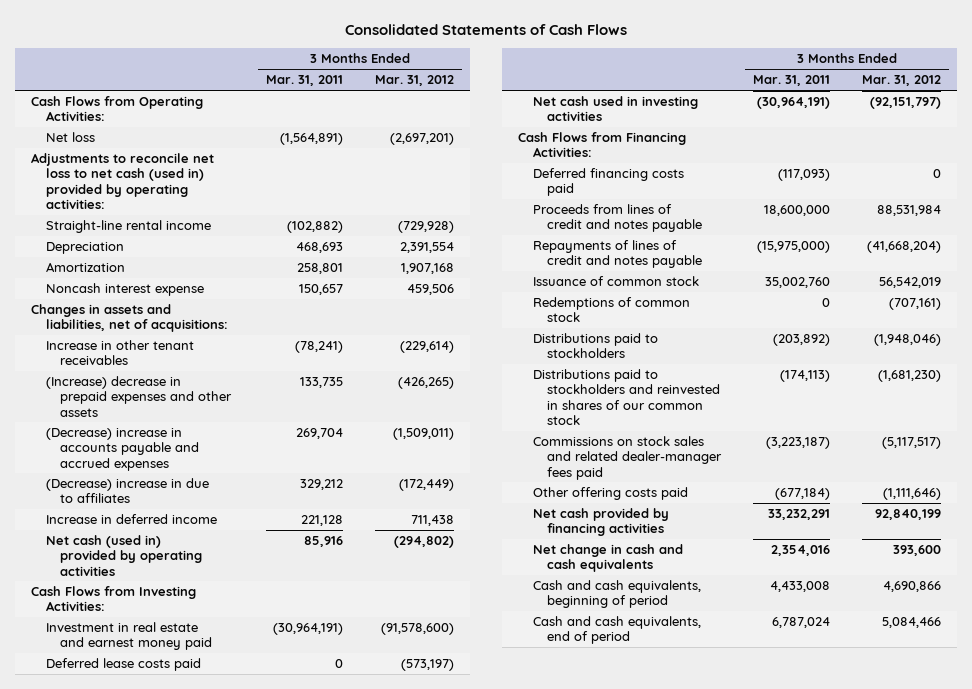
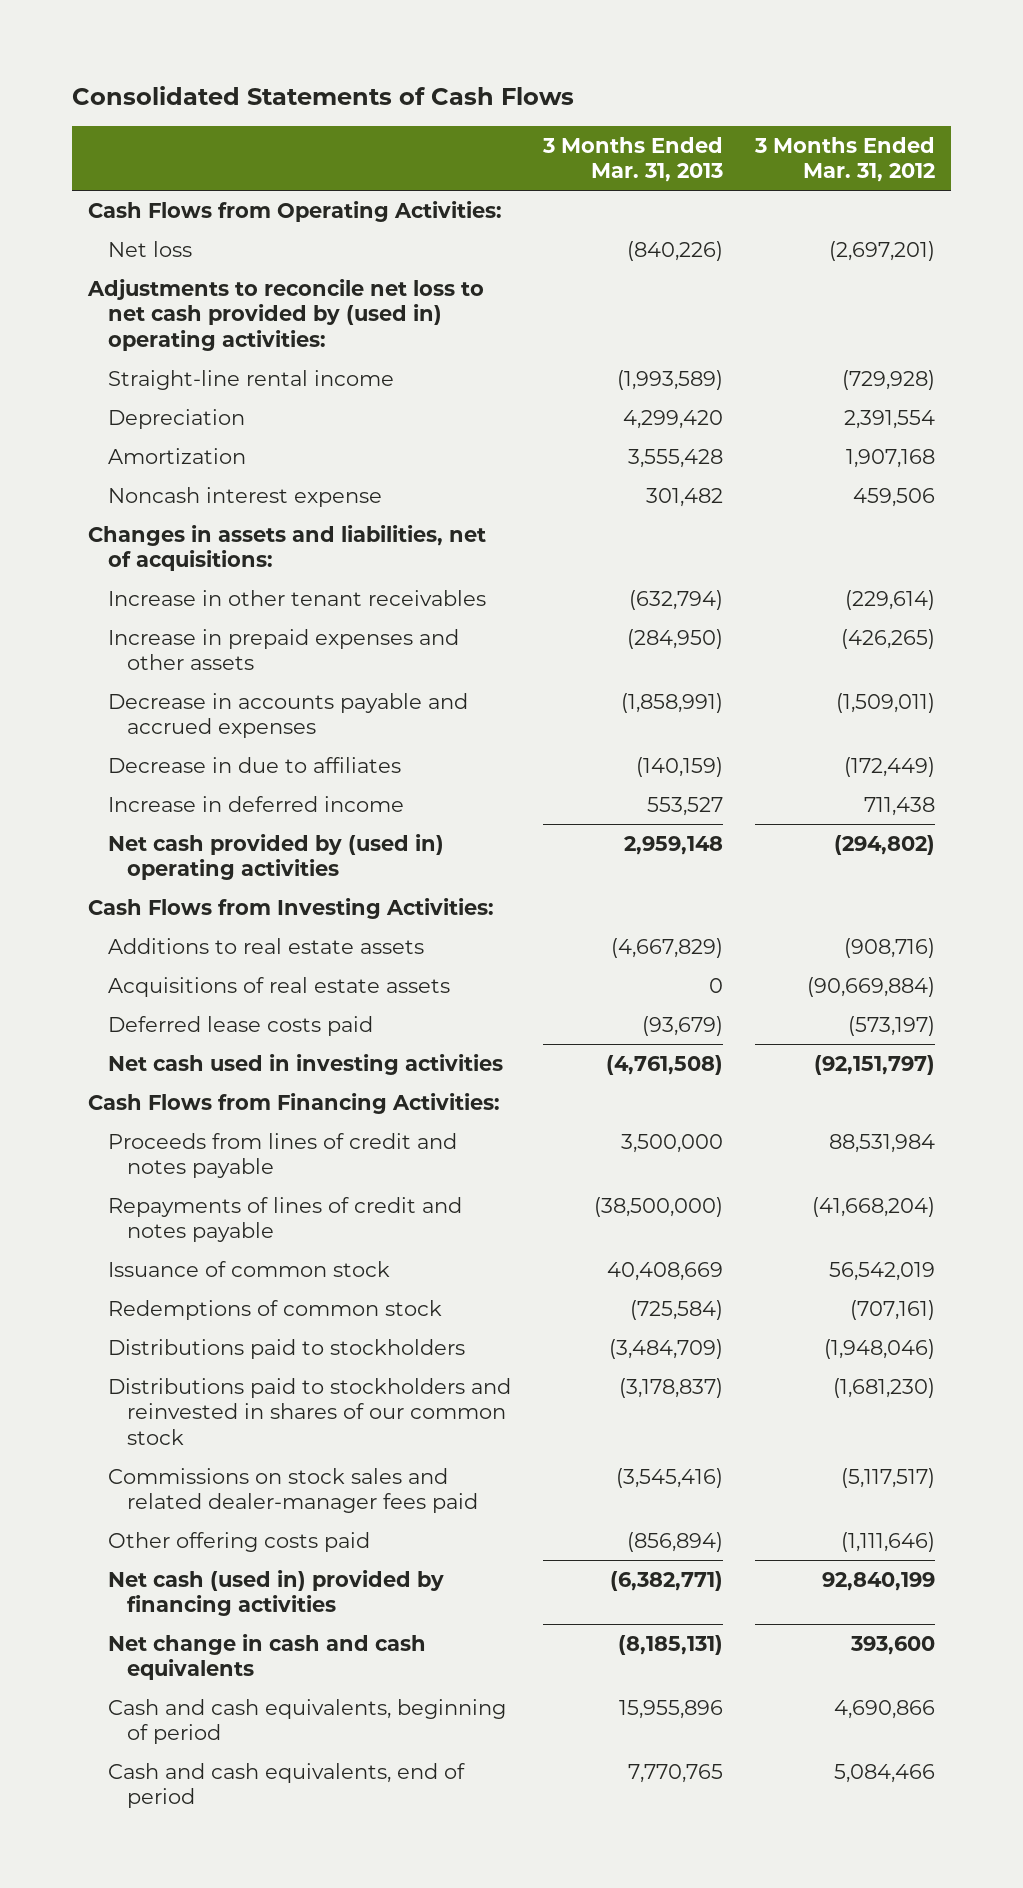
[266,75,344,87] Mar. 31, 2011 -> none
none -> [541,136,723,183] 3 Months Ended Mar. 31, 2013
[31,153,215,209] Adjustments to reconcile net loss to net cash (used in) provided by operating activities: -> [87,278,485,351] Adjustments to reconcile net loss to net cash provided by (used in) operating activities:
[45,376,233,417] (Increase) decrease in prepaid expenses and other assets -> [107,628,459,671] Increase in prepaid expenses and other assets
[45,428,200,471] (Decrease) increase in accounts payable and accrued expenses -> [107,692,468,739] Decrease in accounts payable and accrued expenses
[45,478,209,504] (Decrease) increase in due to affiliates -> [107,756,401,773] Decrease in due to affiliates
[45,535,203,576] Net cash (used in) provided by operating activities -> [107,833,444,881] Net cash provided by (used in) operating activities
[45,622,213,651] Investment in real estate and earnest money paid -> none
none -> [107,937,424,954] Additions to real estate assets
none -> [107,976,450,997] Acquisitions of real estate assets
[532,168,684,197] Deferred financing costs paid -> none
[532,508,669,537] Net cash provided by financing activities -> [107,1569,444,1617] Net cash (used in) provided by financing activities

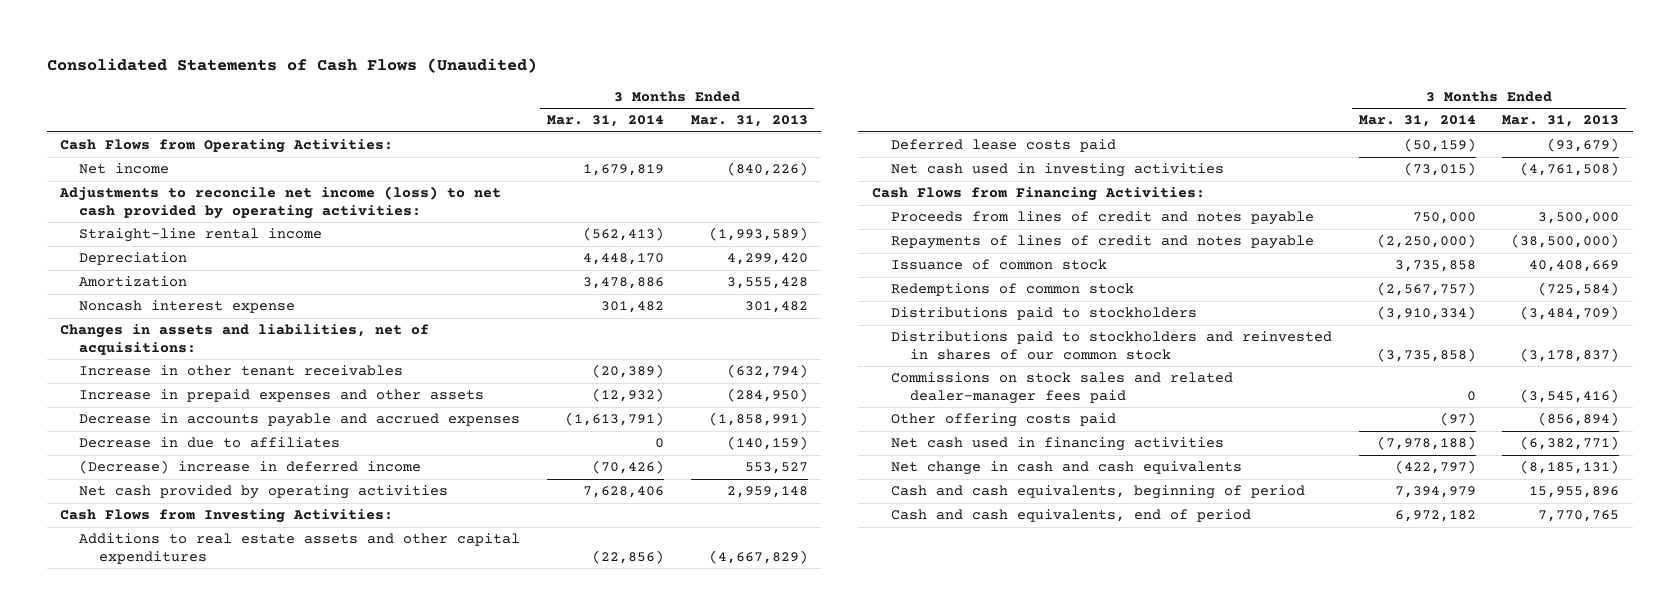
[72,86,575,106] Consolidated Statements of Cash Flows -> [46,57,537,73] Consolidated Statements of Cash Flows (Unaudited)
[753,136,935,183] 3 Months Ended Mar. 31, 2012 -> none
none -> [547,115,665,128] Mar. 31, 2014
[107,240,192,257] Net loss -> [79,163,170,175] Net income
[87,278,485,351] Adjustments to reconcile net loss to net cash provided by (used in) operating activities: -> [59,186,502,219] Adjustments to reconcile net income (loss) to net cash provided by operating activities:
[107,795,404,812] Increase in deferred income -> [79,460,422,475] (Decrease) increase in deferred income
[107,833,444,881] Net cash provided by (used in) operating activities -> [79,485,449,500] Net cash provided by operating activities
[107,976,450,997] Acquisitions of real estate assets -> none
[107,937,424,954] Additions to real estate assets -> [79,533,521,564] Additions to real estate assets and other capital expenditures
[107,1569,444,1617] Net cash (used in) provided by financing activities -> [890,437,1224,452] Net cash used in financing activities

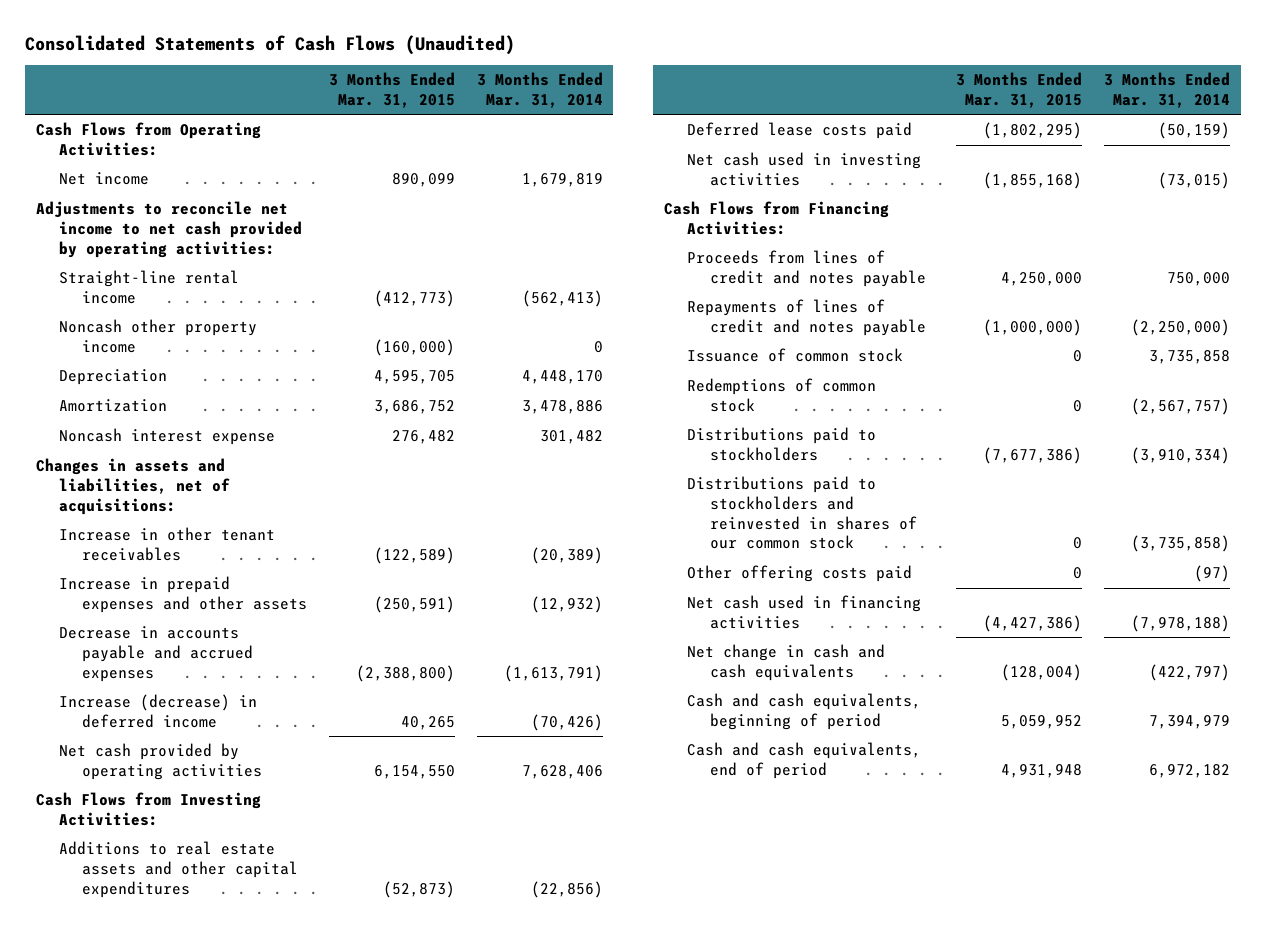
[690,115,808,128] Mar. 31, 2013 -> none
none -> [328,72,455,109] 3 Months Ended Mar. 31, 2015
[59,186,502,219] Adjustments to reconcile net income (loss) to net cash provided by operating activities: -> [36,201,303,258] Adjustments to reconcile net income to net cash provided by operating activities:
none -> [59,319,258,353] Noncash other property income
[79,437,341,449] Decrease in due to affiliates -> none
[79,460,422,475] (Decrease) increase in deferred income -> [59,694,258,728] Increase (decrease) in deferred income
[890,372,1233,404] Commissions on stock sales and related dealer-manager fees paid -> none

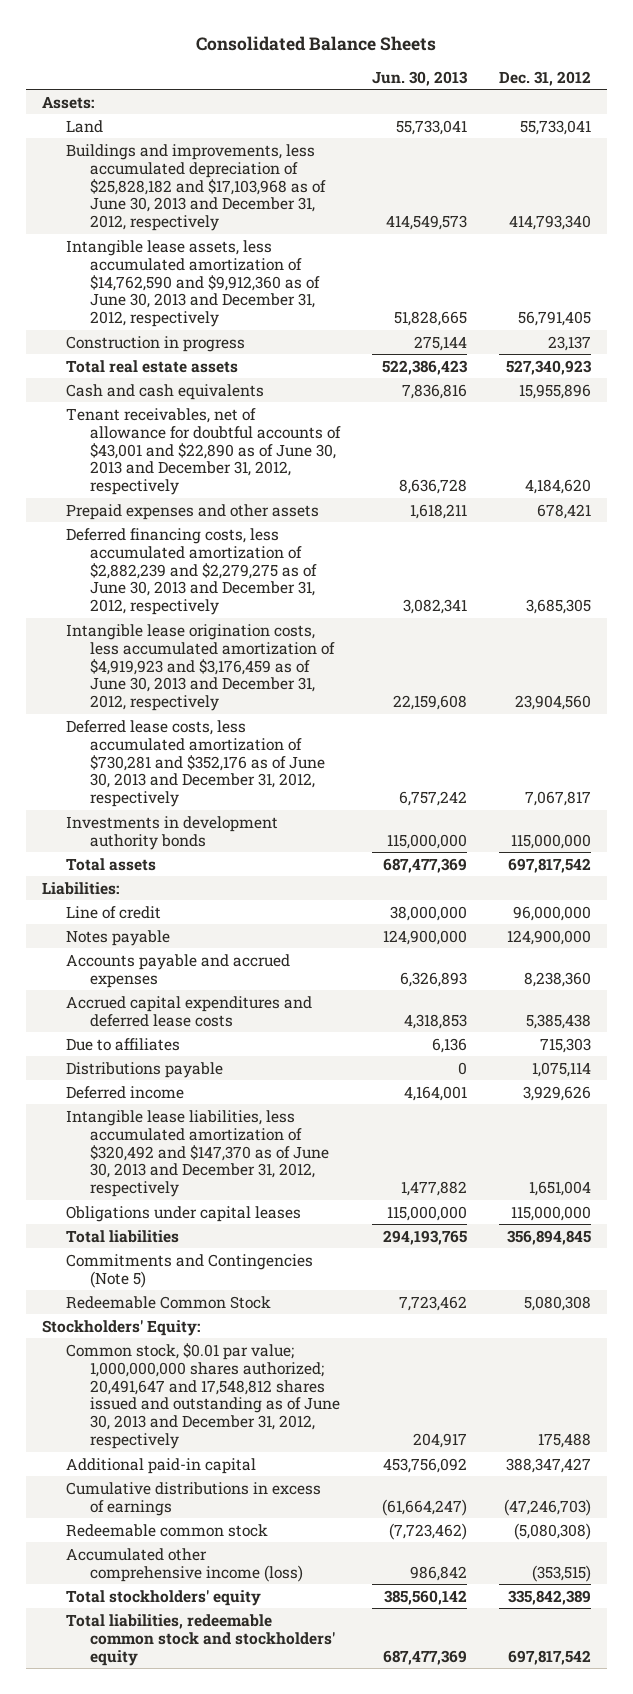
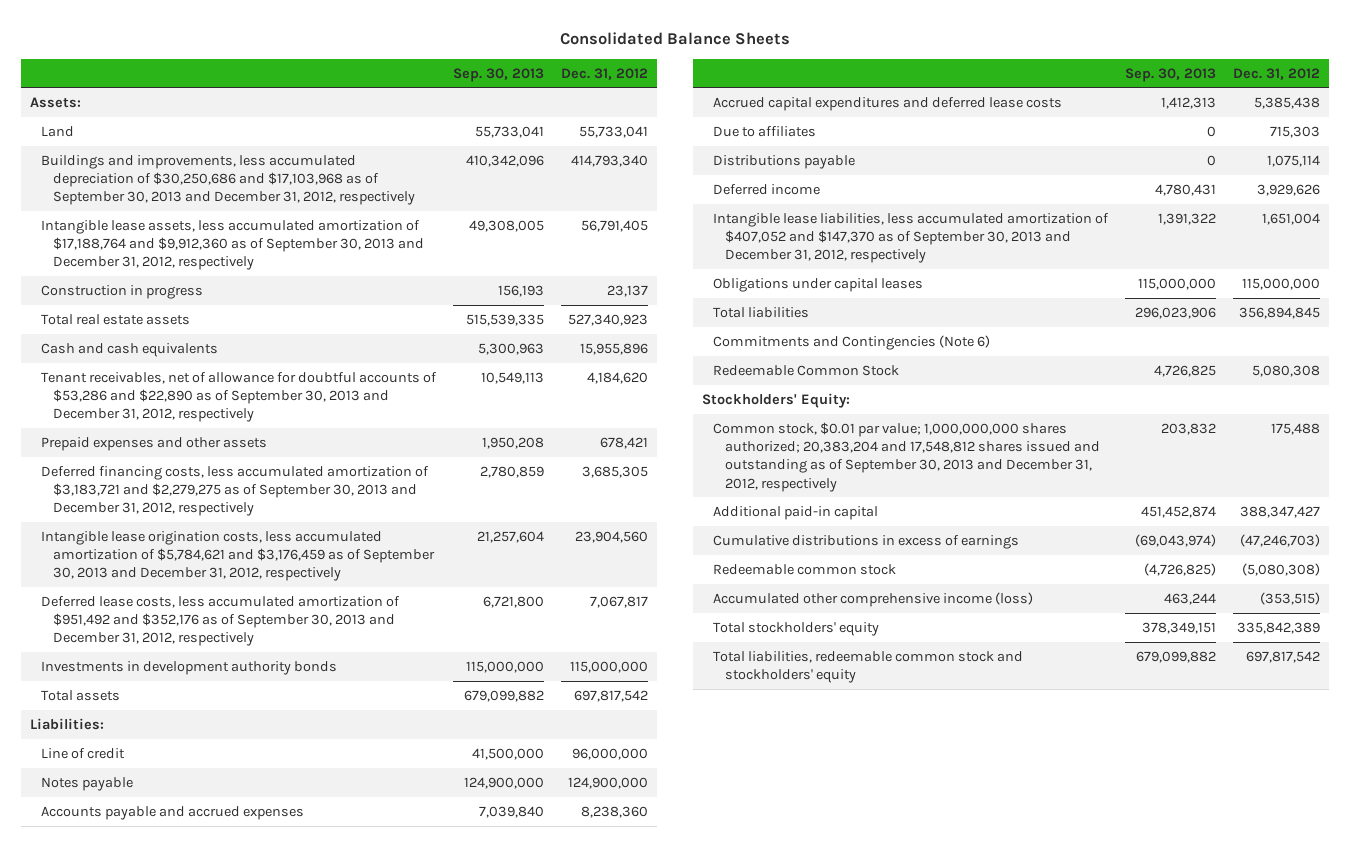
[372,70,469,86] Jun. 30, 2013 -> none
none -> [453,67,545,82] Sep. 30, 2013
[66,143,327,232] Buildings and improvements, less accumulated depreciation of $25,828,182 and $17,103,968 as of June 30, 2013 and December 31, 2012, respectively -> [41,154,415,206] Buildings and improvements, less accumulated depreciation of $30,250,686 and $17,103,968 as of September 30, 2013 and December 31, 2012, respectively
[66,239,321,328] Intangible lease assets, less accumulated amortization of $14,762,590 and $9,912,360 as of June 30, 2013 and December 31, 2012, respectively -> [41,219,424,271] Intangible lease assets, less accumulated amortization of $17,188,764 and $9,912,360 as of September 30, 2013 and December 31, 2012, respectively
[66,407,342,496] Tenant receivables, net of allowance for doubtful accounts of $43,001 and $22,890 as of June 30, 2013 and December 31, 2012, respectively -> [41,371,438,423] Tenant receivables, net of allowance for doubtful accounts of $53,286 and $22,890 as of September 30, 2013 and December 31, 2012, respectively
[66,527,318,616] Deferred financing costs, less accumulated amortization of $2,882,239 and $2,279,275 as of June 30, 2013 and December 31, 2012, respectively -> [41,465,430,517] Deferred financing costs, less accumulated amortization of $3,183,721 and $2,279,275 as of September 30, 2013 and December 31, 2012, respectively
[66,623,336,712] Intangible lease origination costs, less accumulated amortization of $4,919,923 and $3,176,459 as of June 30, 2013 and December 31, 2012, respectively -> [41,530,435,582] Intangible lease origination costs, less accumulated amortization of $5,784,621 and $3,176,459 as of September 30, 2013 and December 31, 2012, respectively
[66,719,326,808] Deferred lease costs, less accumulated amortization of $730,281 and $352,176 as of June 30, 2013 and December 31, 2012, respectively -> [41,595,401,647] Deferred lease costs, less accumulated amortization of $951,492 and $352,176 as of September 30, 2013 and December 31, 2012, respectively
[66,1109,330,1198] Intangible lease liabilities, less accumulated amortization of $320,492 and $147,370 as of June 30, 2013 and December 31, 2012, respectively -> [713,212,1110,264] Intangible lease liabilities, less accumulated amortization of $407,052 and $147,370 as of September 30, 2013 and December 31, 2012, respectively
[66,1253,314,1288] Commitments and Contingencies (Note 5) -> [713,334,991,350] Commitments and Contingencies (Note 6)
[66,1342,341,1450] Common stock, $0.01 par value; 1,000,000,000 shares authorized; 20,491,647 and 17,548,812 shares issued and outstanding as of June 30, 2013 and December 31, 2012, respectively -> [713,421,1100,492] Common stock, $0.01 par value; 1,000,000,000 shares authorized; 20,383,204 and 17,548,812 shares issued and outstanding as of September 30, 2013 and December 31, 2012, respectively

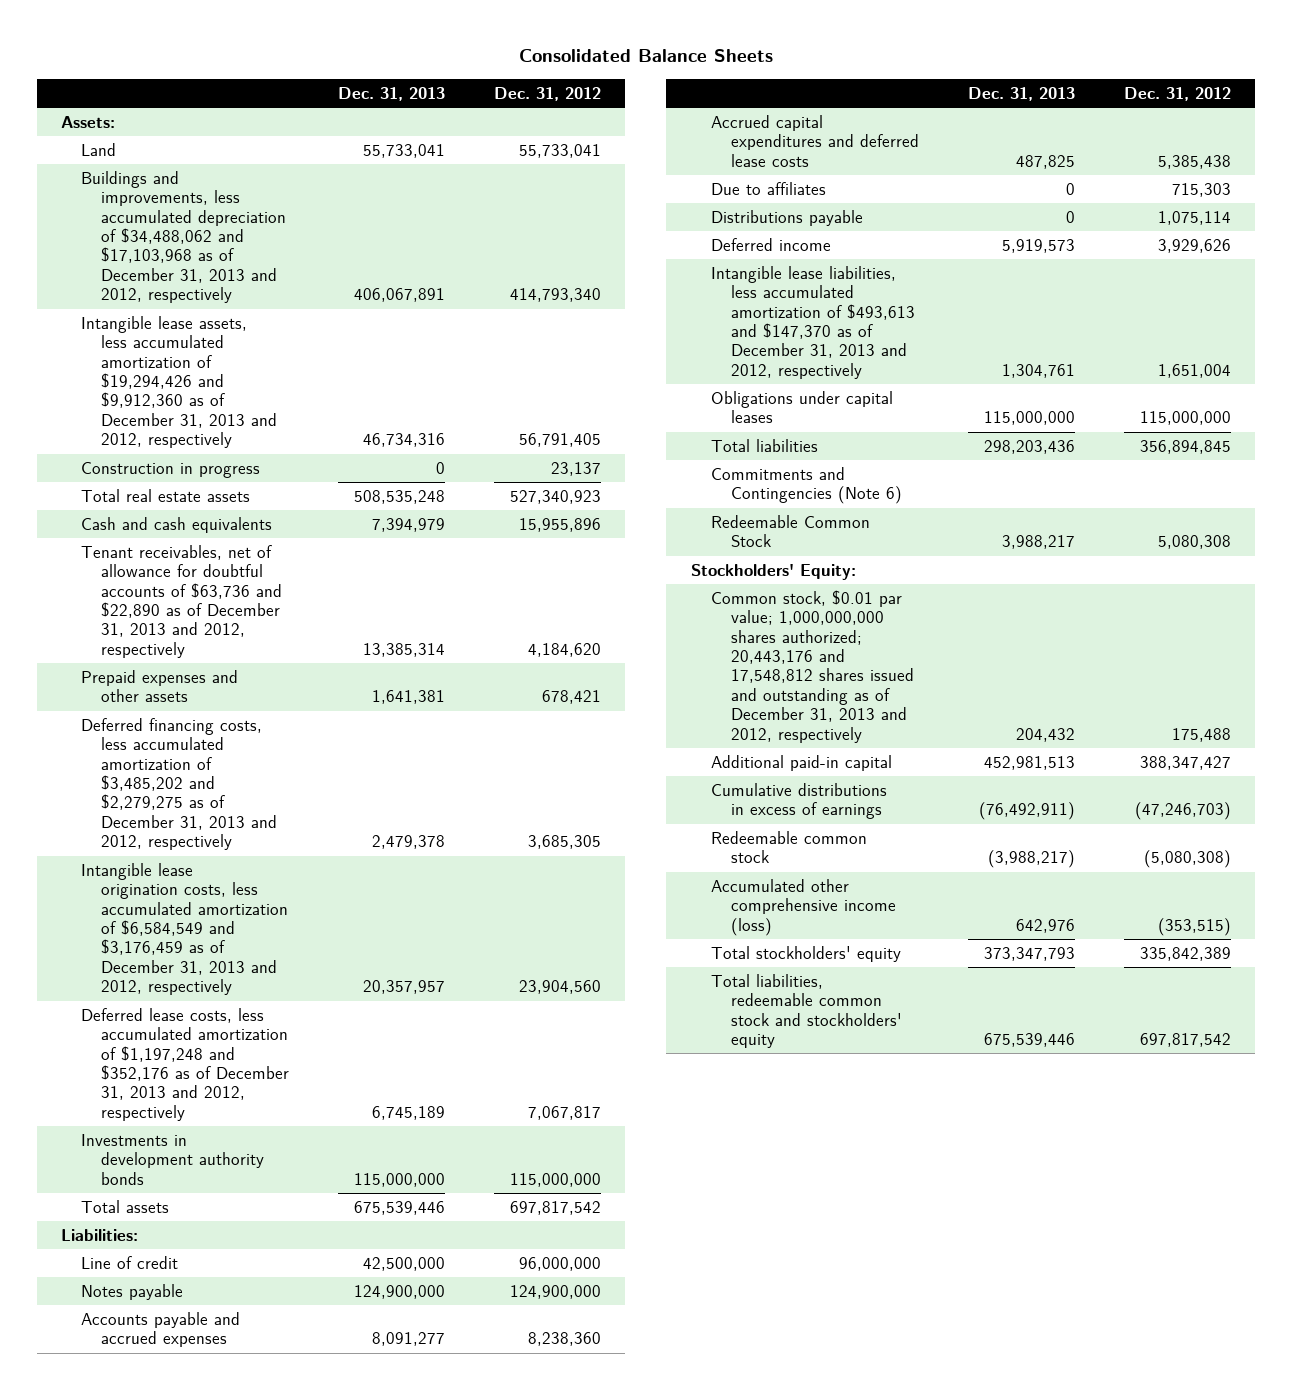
[453,67,545,82] Sep. 30, 2013 -> none
none -> [338,86,446,101] Dec. 31, 2013
[41,154,415,206] Buildings and improvements, less accumulated depreciation of $30,250,686 and $17,103,968 as of September 30, 2013 and December 31, 2012, respectively -> [81,170,287,304] Buildings and improvements, less accumulated depreciation of $34,488,062 and $17,103,968 as of December 31, 2013 and 2012, respectively
[41,219,424,271] Intangible lease assets, less accumulated amortization of $17,188,764 and $9,912,360 as of September 30, 2013 and December 31, 2012, respectively -> [81,315,278,449] Intangible lease assets, less accumulated amortization of $19,294,426 and $9,912,360 as of December 31, 2013 and 2012, respectively
[41,371,438,423] Tenant receivables, net of allowance for doubtful accounts of $53,286 and $22,890 as of September 30, 2013 and December 31, 2012, respectively -> [81,544,283,658] Tenant receivables, net of allowance for doubtful accounts of $63,736 and $22,890 as of December 31, 2013 and 2012, respectively
[41,465,430,517] Deferred financing costs, less accumulated amortization of $3,183,721 and $2,279,275 as of September 30, 2013 and December 31, 2012, respectively -> [81,717,278,851] Deferred financing costs, less accumulated amortization of $3,485,202 and $2,279,275 as of December 31, 2013 and 2012, respectively
[41,530,435,582] Intangible lease origination costs, less accumulated amortization of $5,784,621 and $3,176,459 as of September 30, 2013 and December 31, 2012, respectively -> [81,862,289,996] Intangible lease origination costs, less accumulated amortization of $6,584,549 and $3,176,459 as of December 31, 2013 and 2012, respectively
[41,595,401,647] Deferred lease costs, less accumulated amortization of $951,492 and $352,176 as of September 30, 2013 and December 31, 2012, respectively -> [81,1007,290,1121] Deferred lease costs, less accumulated amortization of $1,197,248 and $352,176 as of December 31, 2013 and 2012, respectively
[713,212,1110,264] Intangible lease liabilities, less accumulated amortization of $407,052 and $147,370 as of September 30, 2013 and December 31, 2012, respectively -> [710,265,916,379] Intangible lease liabilities, less accumulated amortization of $493,613 and $147,370 as of December 31, 2013 and 2012, respectively
[713,421,1100,492] Common stock, $0.01 par value; 1,000,000,000 shares authorized; 20,383,204 and 17,548,812 shares issued and outstanding as of September 30, 2013 and December 31, 2012, respectively -> [710,589,915,743] Common stock, $0.01 par value; 1,000,000,000 shares authorized; 20,443,176 and 17,548,812 shares issued and outstanding as of December 31, 2013 and 2012, respectively

